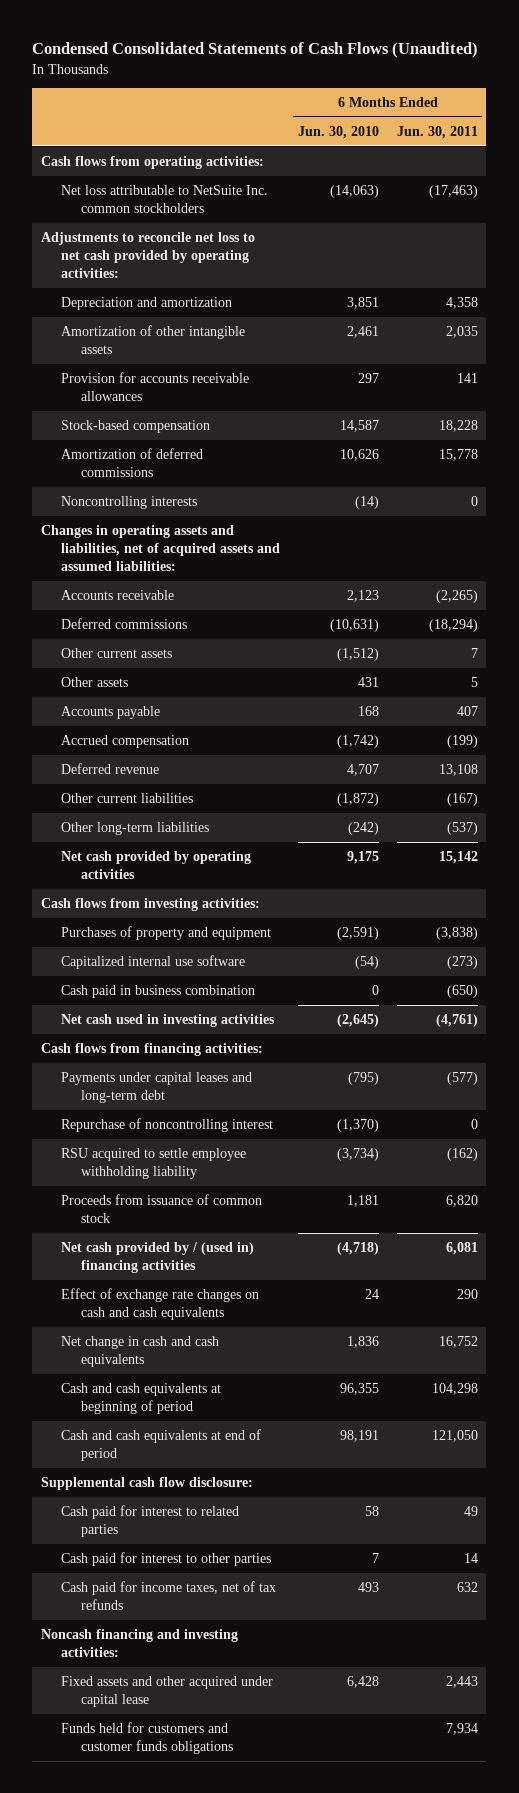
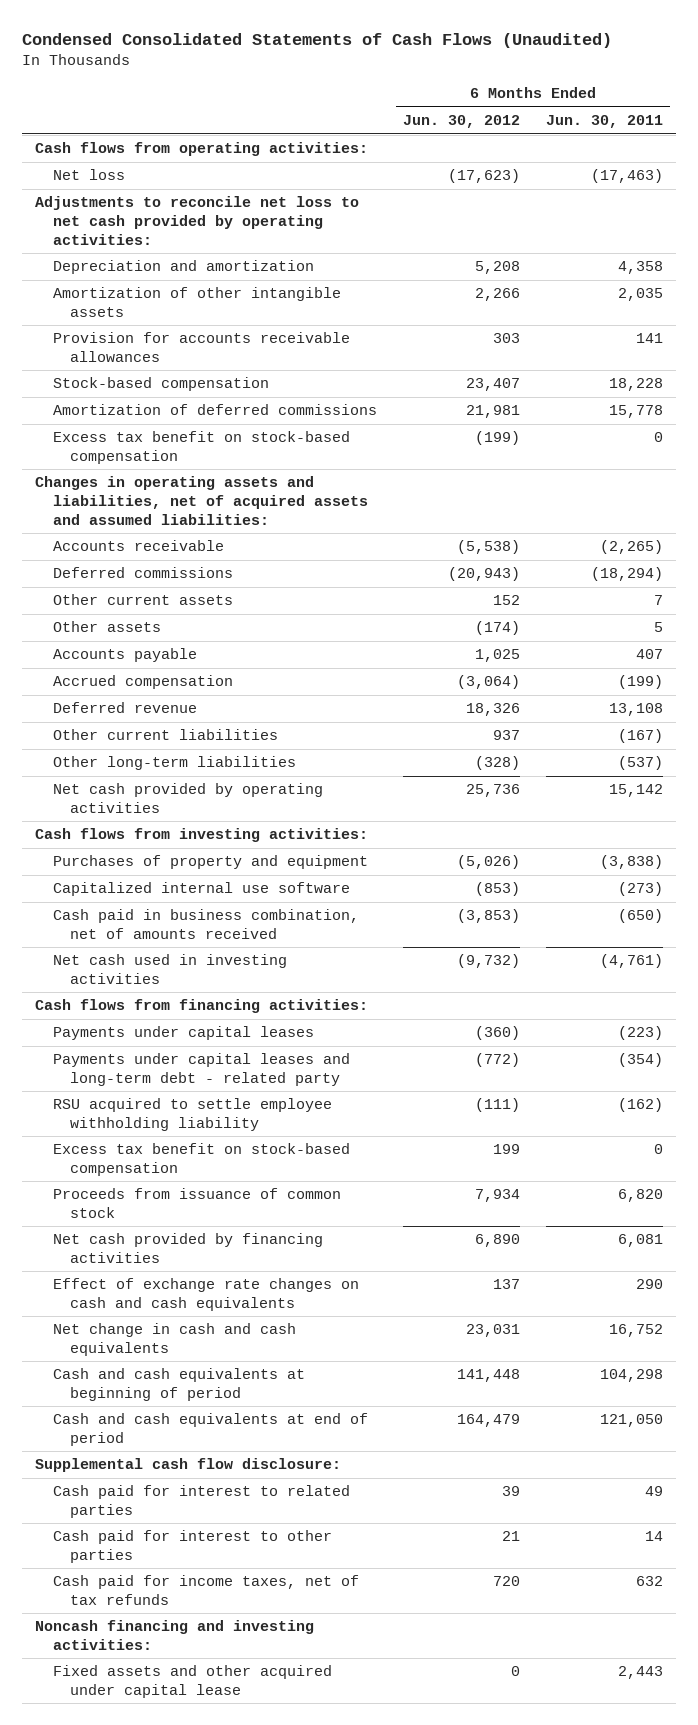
[297,125,379,139] Jun. 30, 2010 -> none
none -> [402,115,520,129] Jun. 30, 2012
[61,185,269,213] Net loss attributable to NetSuite Inc. common stockholders -> [52,169,125,181] Net loss
[61,496,198,510] Noncontrolling interests -> none
none -> [52,431,350,464] Excess tax benefit on stock-based compensation
[61,985,256,999] Cash paid in business combination -> [52,909,359,939] Cash paid in business combination, net of amounts received
[61,1118,274,1133] Repurchase of noncontrolling interest -> none
[61,1072,253,1103] Payments under capital leases and long-term debt -> [52,1026,314,1041] Payments under capital leases
[446,1072,478,1086] (577) -> [618,1026,664,1041] (223)
none -> [52,1053,350,1086] Payments under capital leases and long-term debt - related party
none -> [52,1143,350,1176] Excess tax benefit on stock-based compensation
[61,1242,255,1273] Net cash provided by / (used in) financing activities -> [52,1233,323,1263] Net cash provided by financing activities
[61,1722,234,1754] Funds held for customers and customer funds obligations -> none

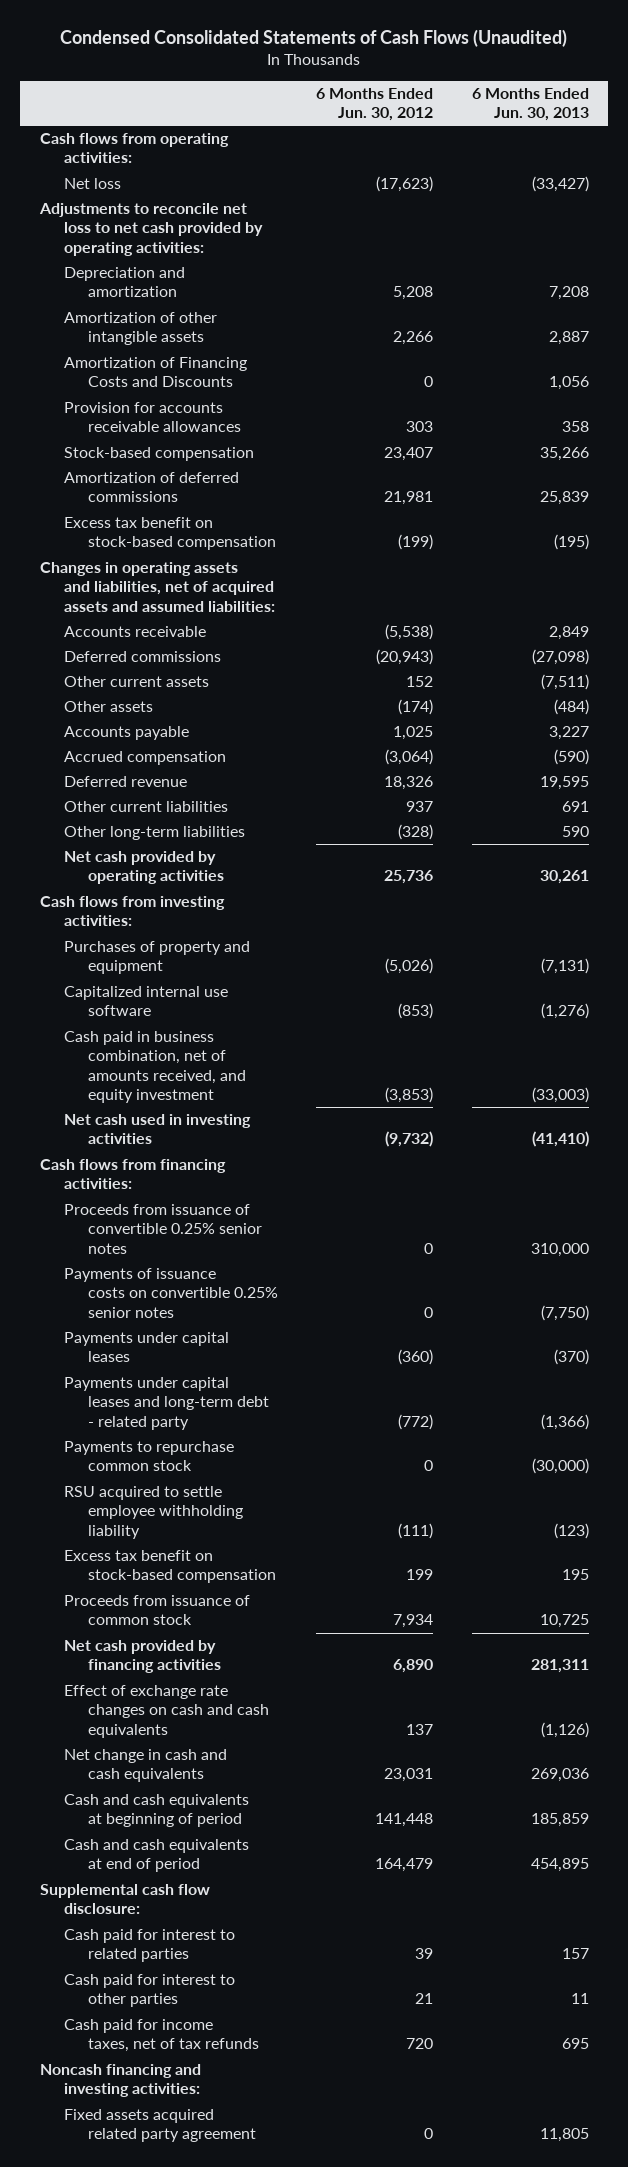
[546,115,664,129] Jun. 30, 2011 -> none
none -> [471,87,589,121] 6 Months Ended Jun. 30, 2013
none -> [63,357,247,388] Amortization of Financing Costs and Discounts
[52,909,359,939] Cash paid in business combination, net of amounts received -> [63,1031,246,1103] Cash paid in business combination, net of amounts received, and equity investment
none -> [63,1204,262,1254] Proceeds from issuance of convertible 0.25% senior notes
none -> [63,1268,278,1318] Payments of issuance costs on convertible 0.25% senior notes
none -> [63,1441,234,1472] Payments to repurchase common stock
[52,1665,332,1698] Fixed assets and other acquired under capital lease -> none
none -> [63,2109,256,2143] Fixed assets acquired related party agreement

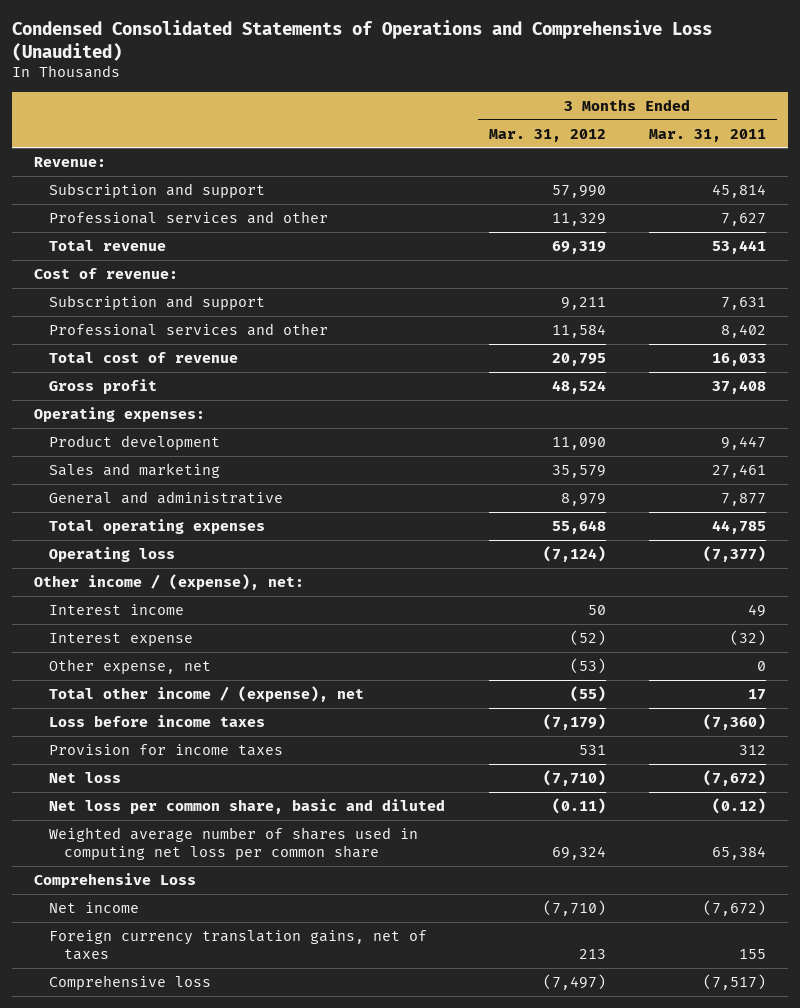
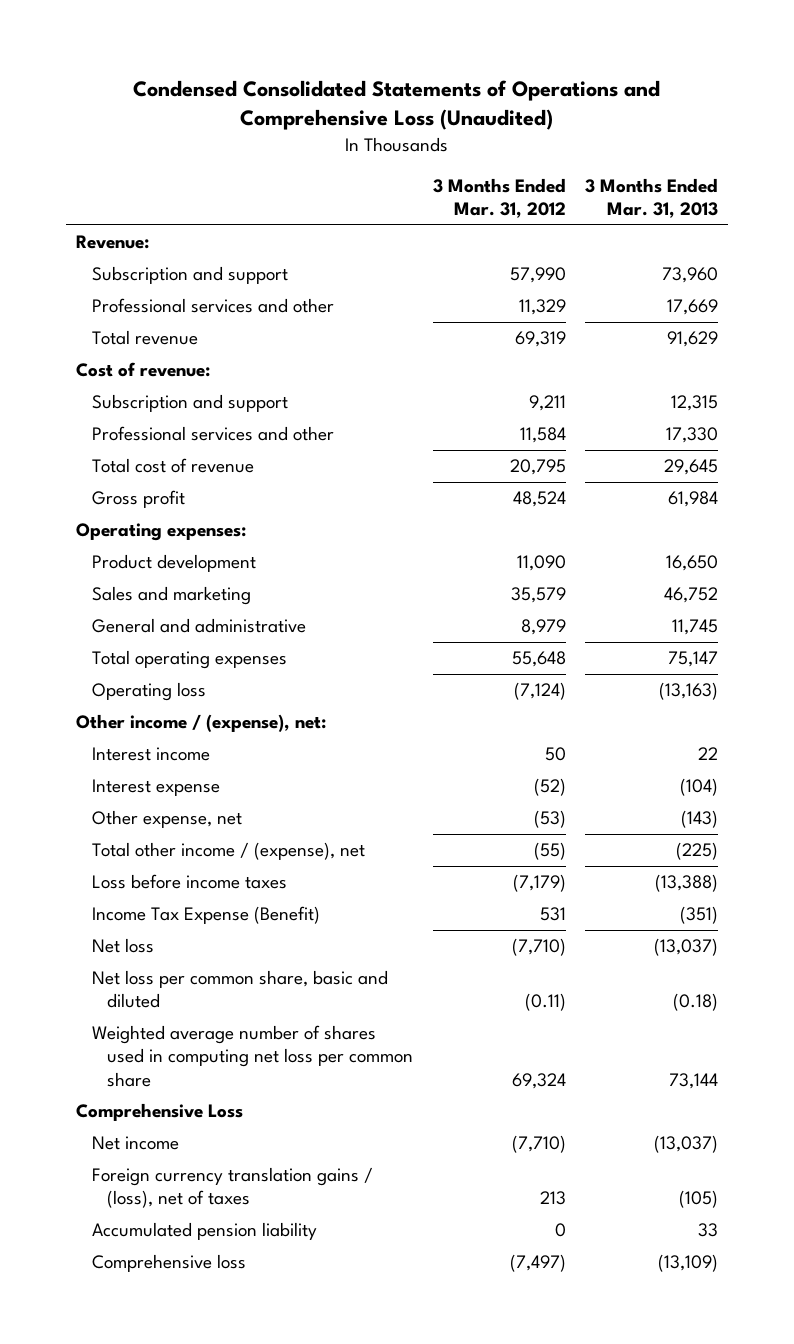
[649,128,767,142] Mar. 31, 2011 -> none
none -> [584,178,718,219] 3 Months Ended Mar. 31, 2013
[48,744,283,757] Provision for income taxes -> [91,906,320,925] Income Tax Expense (Benefit)
[48,930,427,961] Foreign currency translation gains, net of taxes -> [91,1167,373,1209] Foreign currency translation gains / (loss), net of taxes
none -> [91,1222,317,1241] Accumulated pension liability

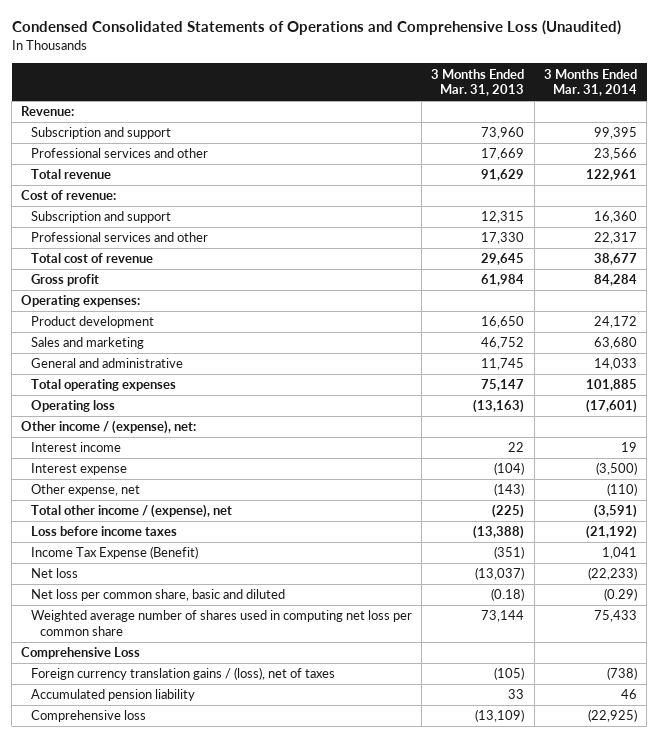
[432,178,566,219] 3 Months Ended Mar. 31, 2012 -> none
none -> [543,68,637,97] 3 Months Ended Mar. 31, 2014
[91,1136,179,1151] Net income -> none

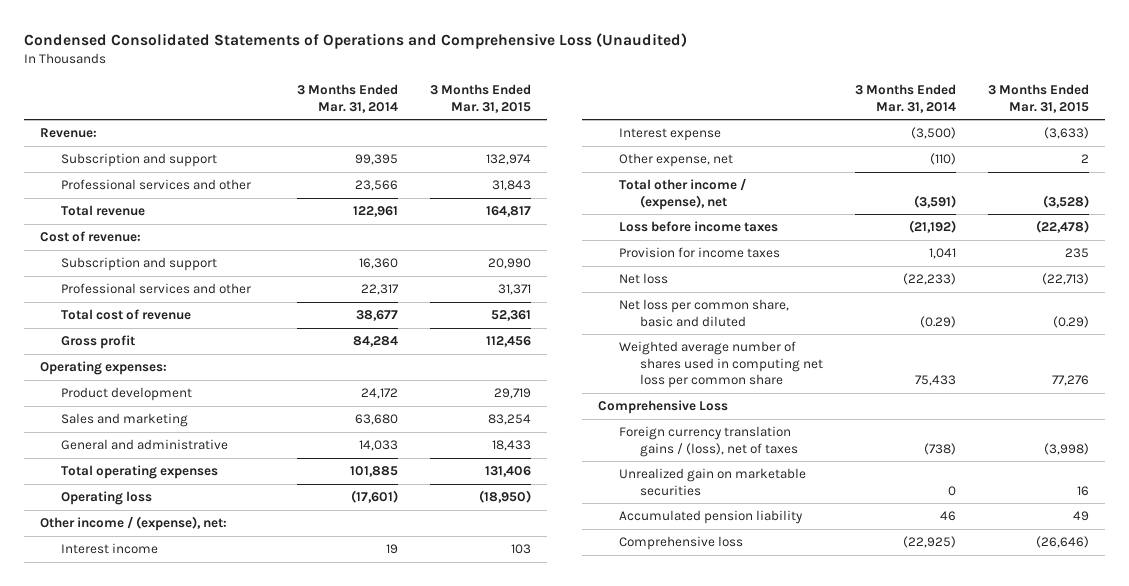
[431,68,525,97] 3 Months Ended Mar. 31, 2013 -> none
none -> [430,84,532,113] 3 Months Ended Mar. 31, 2015
[30,546,198,560] Income Tax Expense (Benefit) -> [618,247,780,259] Provision for income taxes
none -> [618,468,806,496] Unrealized gain on marketable securities

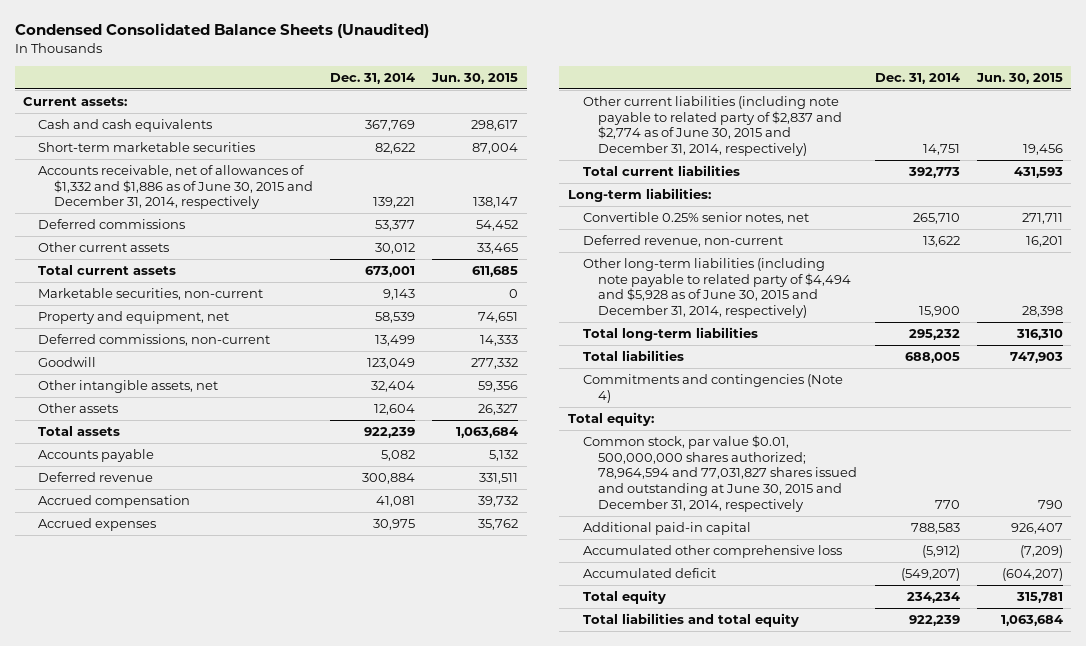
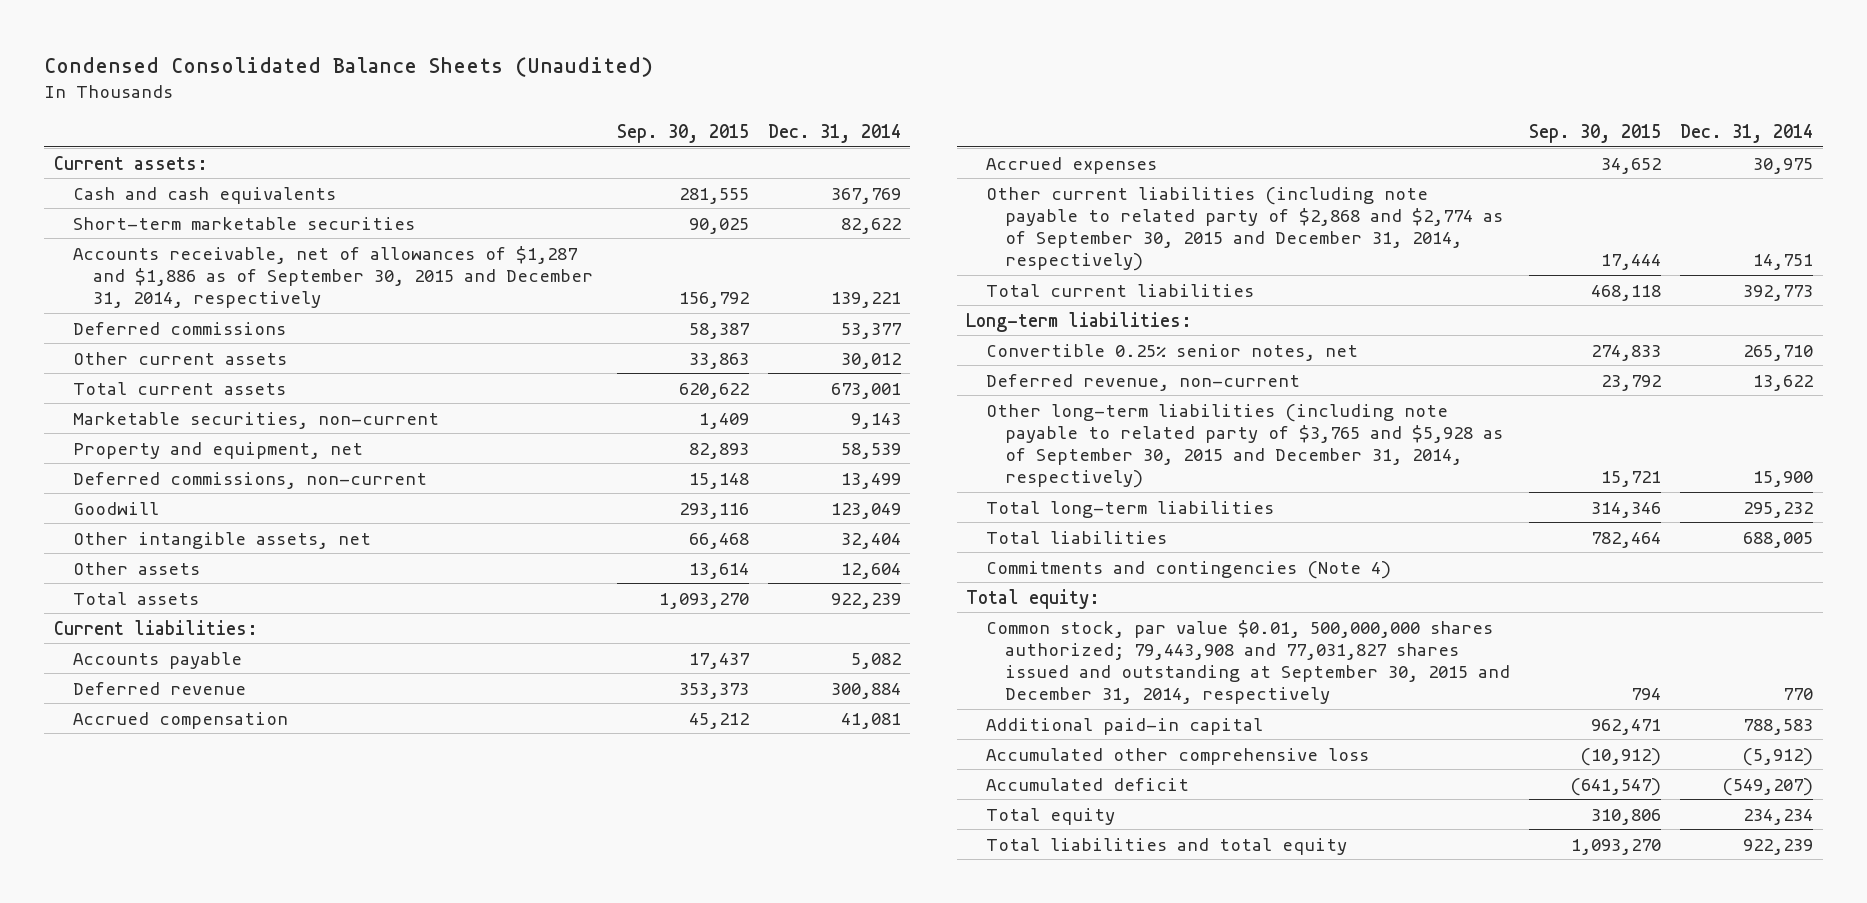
[430,72,518,84] Jun. 30, 2015 -> none
none -> [616,123,749,143] Sep. 30, 2015
[38,165,313,210] Accounts receivable, net of allowances of $1,332 and $1,886 as of June 30, 2015 and December 31, 2014, respectively -> [73,245,593,309] Accounts receivable, net of allowances of $1,287 and $1,886 as of September 30, 2015 and December 31, 2014, respectively
none -> [53,619,258,635] Current liabilities:
[583,96,843,157] Other current liabilities (including note payable to related party of $2,837 and $2,774 as of June 30, 2015 and December 31, 2014, respectively) -> [985,186,1504,272] Other current liabilities (including note payable to related party of $2,868 and $2,774 as of September 30, 2015 and December 31, 2014, respectively)
[583,258,852,319] Other long-term liabilities (including note payable to related party of $4,494 and $5,928 as of June 30, 2015 and December 31, 2014, respectively) -> [985,403,1504,489] Other long-term liabilities (including note payable to related party of $3,765 and $5,928 as of September 30, 2015 and December 31, 2014, respectively)
[583,435,858,512] Common stock, par value $0.01, 500,000,000 shares authorized; 78,964,594 and 77,031,827 shares issued and outstanding at June 30, 2015 and December 31, 2014, respectively -> [985,619,1511,705] Common stock, par value $0.01, 500,000,000 shares authorized; 79,443,908 and 77,031,827 shares issued and outstanding at September 30, 2015 and December 31, 2014, respectively

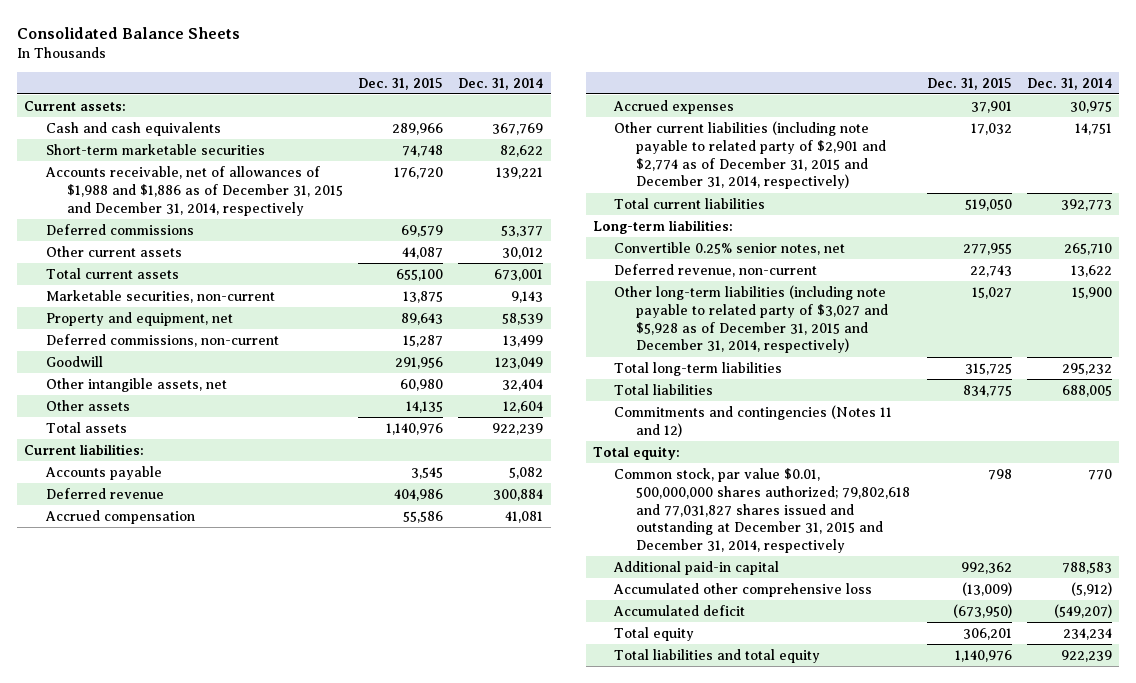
[44,56,654,77] Condensed Consolidated Balance Sheets (Unaudited) -> [17,26,241,39] Consolidated Balance Sheets
[616,123,749,143] Sep. 30, 2015 -> none
none -> [358,77,444,90] Dec. 31, 2015
[73,245,593,309] Accounts receivable, net of allowances of $1,287 and $1,886 as of September 30, 2015 and December 31, 2014, respectively -> [44,165,344,216] Accounts receivable, net of allowances of $1,988 and $1,886 as of December 31, 2015 and December 31, 2014, respectively
[985,186,1504,272] Other current liabilities (including note payable to related party of $2,868 and $2,774 as of September 30, 2015 and December 31, 2014, respectively) -> [614,120,886,190] Other current liabilities (including note payable to related party of $2,901 and $2,774 as of December 31, 2015 and December 31, 2014, respectively)
[985,403,1504,489] Other long-term liabilities (including note payable to related party of $3,765 and $5,928 as of September 30, 2015 and December 31, 2014, respectively) -> [614,284,888,354] Other long-term liabilities (including note payable to related party of $3,027 and $5,928 as of December 31, 2015 and December 31, 2014, respectively)
[985,560,1391,579] Commitments and contingencies (Note 4) -> [614,404,893,437] Commitments and contingencies (Notes 11 and 12)
[985,619,1511,705] Common stock, par value $0.01, 500,000,000 shares authorized; 79,443,908 and 77,031,827 shares issued and outstanding at September 30, 2015 and December 31, 2014, respectively -> [614,467,910,554] Common stock, par value $0.01, 500,000,000 shares authorized; 79,802,618 and 77,031,827 shares issued and outstanding at December 31, 2015 and December 31, 2014, respectively

